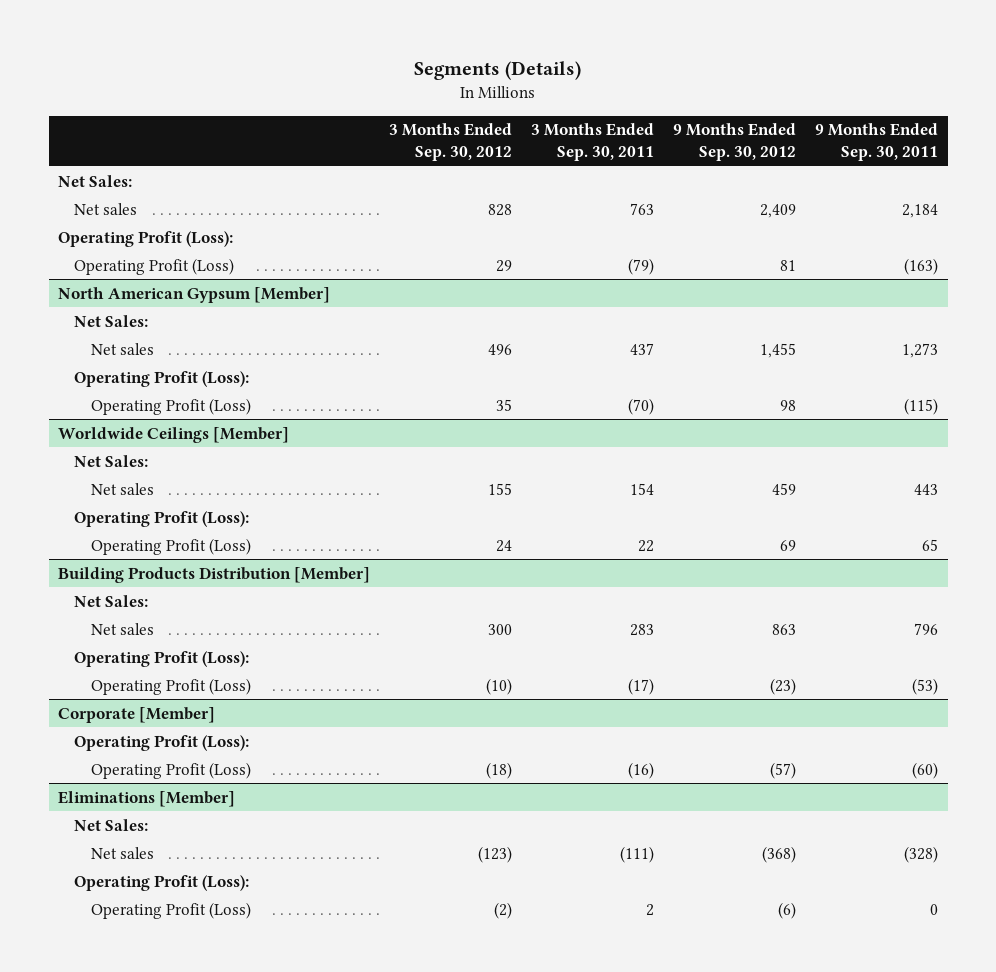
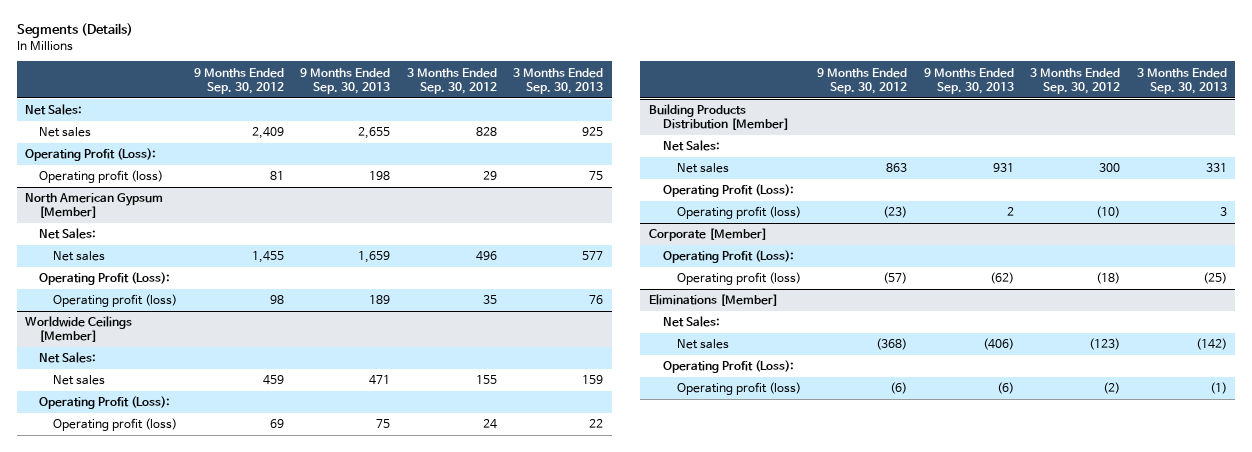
[531,123,655,162] 3 Months Ended Sep. 30, 2011 -> none
[815,123,939,162] 9 Months Ended Sep. 30, 2011 -> none
none -> [300,67,391,94] 9 Months Ended Sep. 30, 2013
none -> [513,67,604,94] 3 Months Ended Sep. 30, 2013
[74,257,235,275] Operating Profit (Loss) -> [39,170,164,184] Operating profit (loss)
[90,397,251,415] Operating Profit (Loss) -> [53,294,178,308] Operating profit (loss)
[90,537,251,555] Operating Profit (Loss) -> [53,418,178,432] Operating profit (loss)
[90,677,251,695] Operating Profit (Loss) -> [676,206,801,220] Operating profit (loss)
[90,761,251,779] Operating Profit (Loss) -> [676,272,801,286] Operating profit (loss)
[90,901,251,919] Operating Profit (Loss) -> [676,382,801,396] Operating profit (loss)

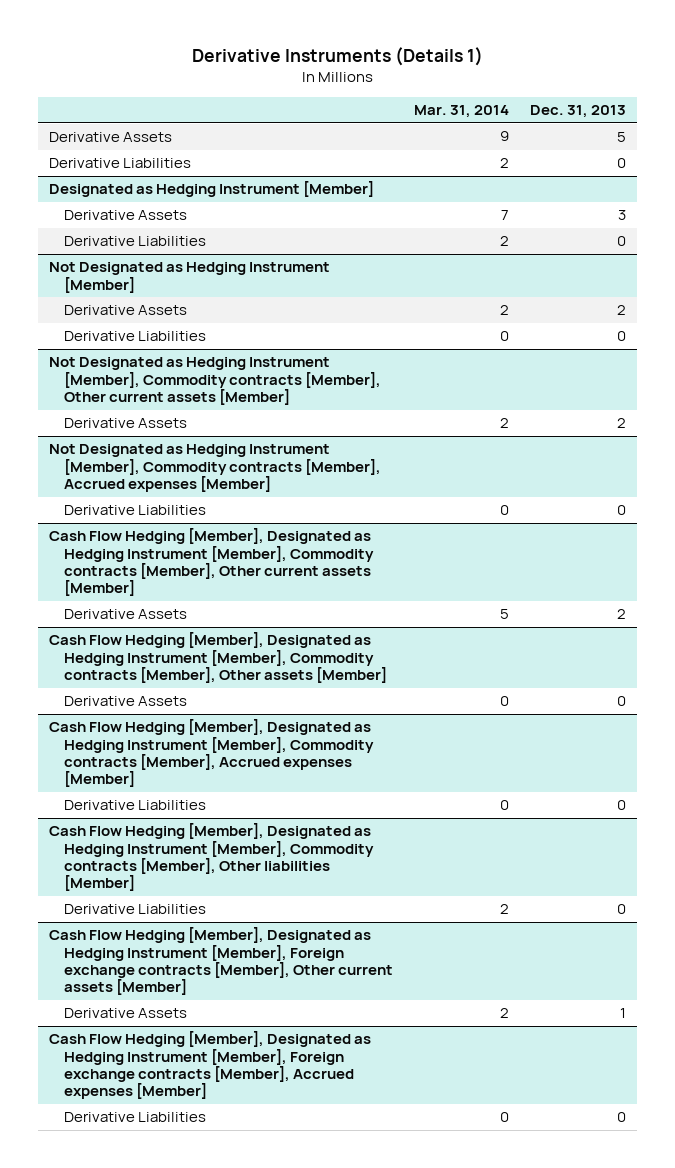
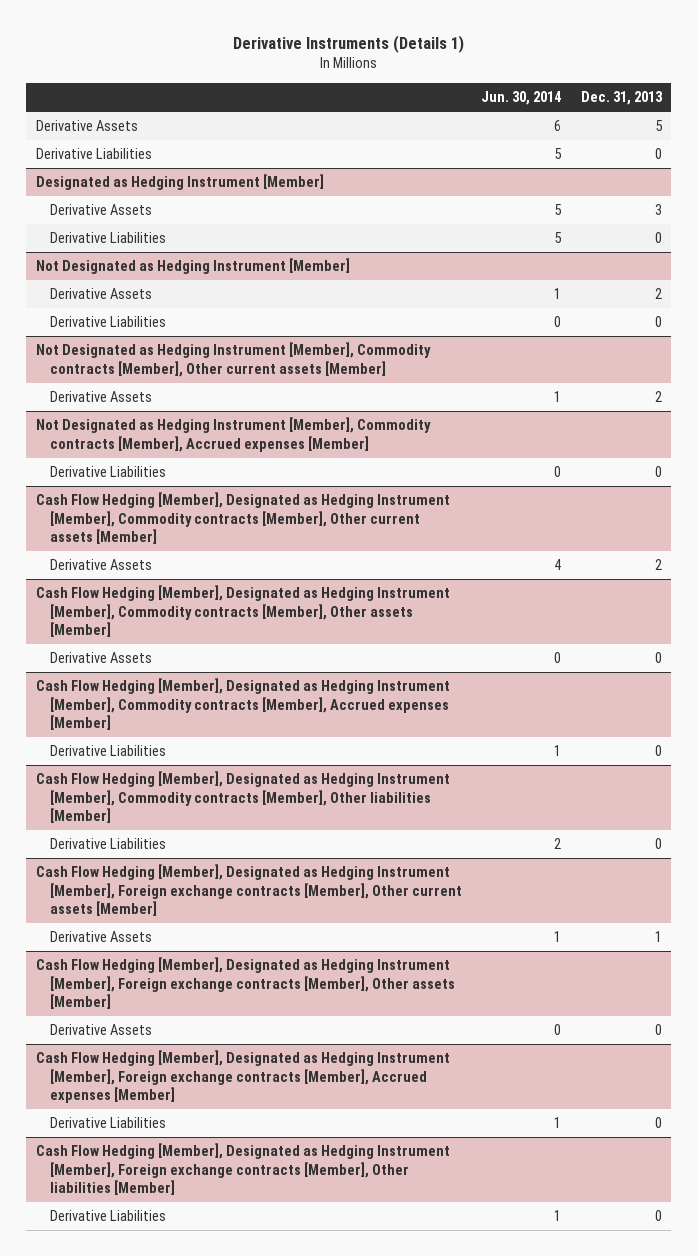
[414,105,510,119] Mar. 31, 2014 -> none
none -> [481,90,562,105] Jun. 30, 2014
none -> [36,957,456,1009] Cash Flow Hedging [Member], Designated as Hedging Instrument [Member], Foreign exchange contracts [Member], Other assets [Member]
none -> [50,1024,153,1036] Derivative Assets
none -> [36,1143,451,1195] Cash Flow Hedging [Member], Designated as Hedging Instrument [Member], Foreign exchange contracts [Member], Other liabilities [Member]
none -> [50,1210,167,1222] Derivative Liabilities

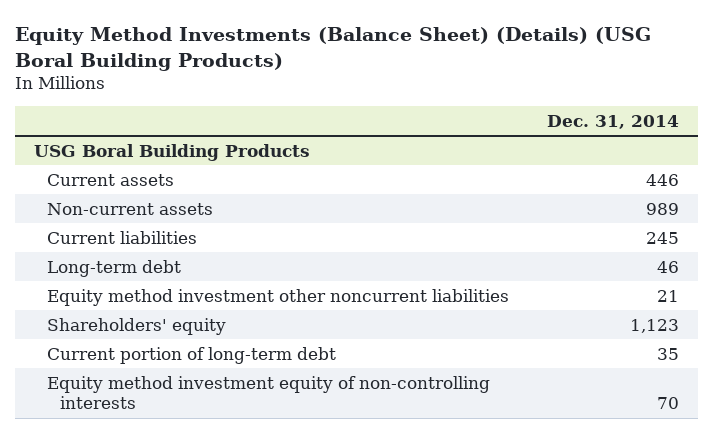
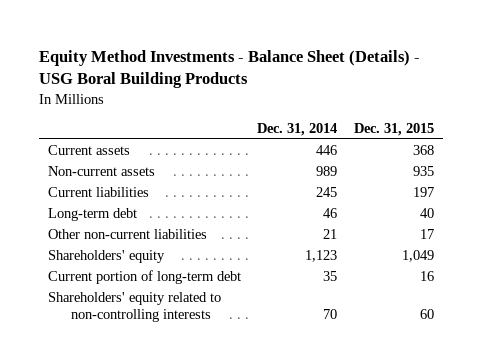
[15,27,652,71] Equity Method Investments (Balance Sheet) (Details) (USG Boral Building Products) -> [39,49,421,89] Equity Method Investments - Balance Sheet (Details) - USG Boral Building Products
none -> [354,123,435,137] Dec. 31, 2015
[34,143,311,161] USG Boral Building Products -> none
[47,288,510,306] Equity method investment other noncurrent liabilities -> [47,229,207,240] Other non-current liabilities
[47,375,491,410] Equity method investment equity of non-controlling interests -> [47,292,221,323] Shareholders' equity related to non-controlling interests

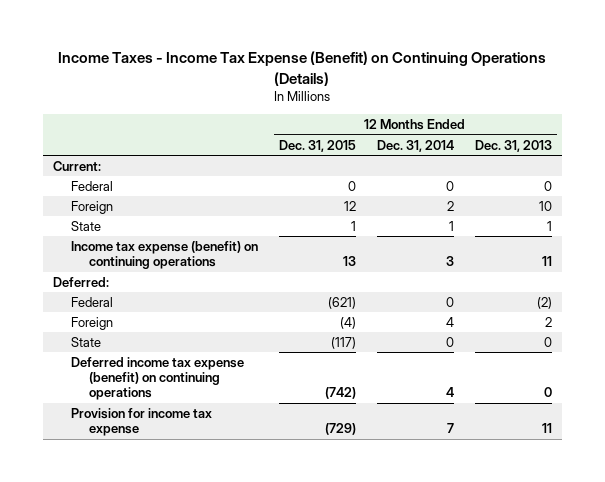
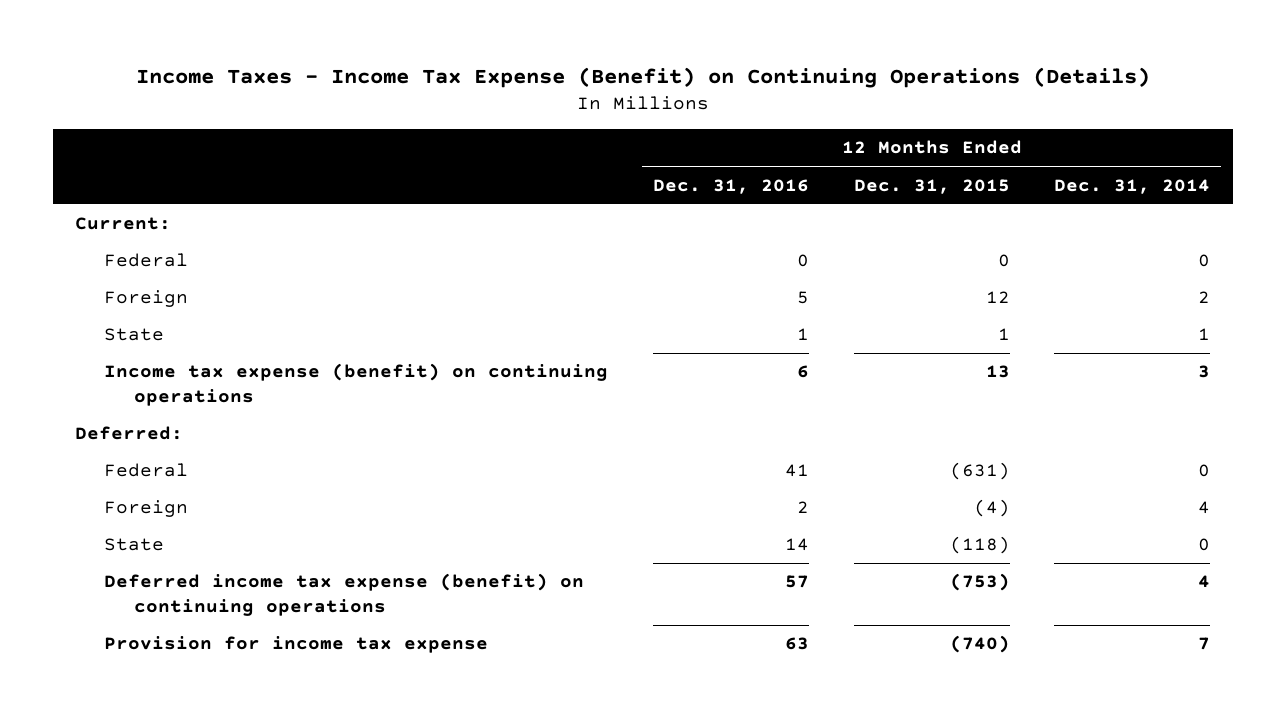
[474,139,552,152] Dec. 31, 2013 -> none
none -> [653,178,810,194] Dec. 31, 2016
[328,296,357,309] (621) -> [949,462,1010,481] (631)
[331,336,357,349] (117) -> [949,536,1010,555] (118)
[325,387,357,400] (742) -> [949,573,1010,592] (753)
[325,423,357,436] (729) -> [949,635,1010,654] (740)

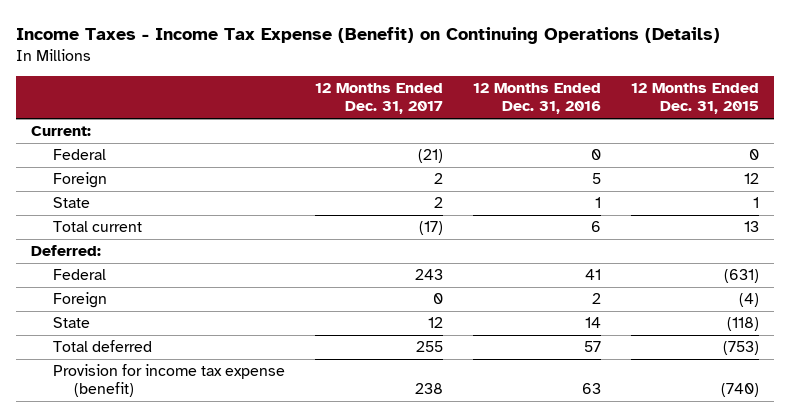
[1054,178,1211,194] Dec. 31, 2014 -> none
none -> [314,83,443,115] 12 Months Ended Dec. 31, 2017
[104,363,609,406] Income tax expense (benefit) on continuing operations -> [52,221,142,233] Total current
[104,573,585,616] Deferred income tax expense (benefit) on continuing operations -> [52,340,152,353] Total deferred
[104,636,489,654] Provision for income tax expense -> [52,364,285,398] Provision for income tax expense (benefit)

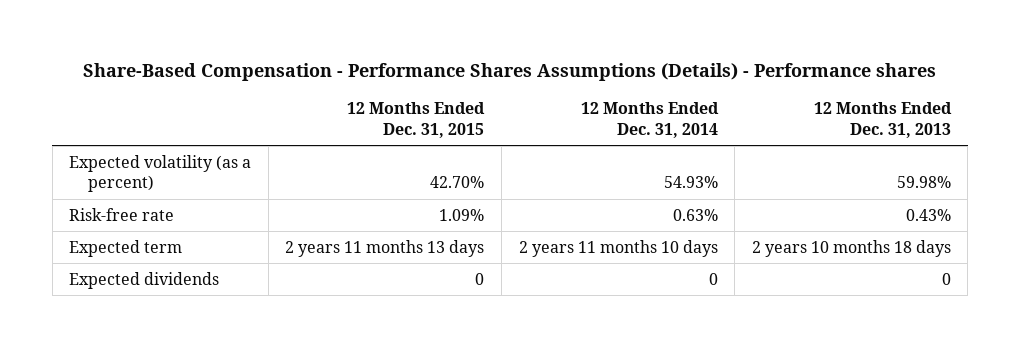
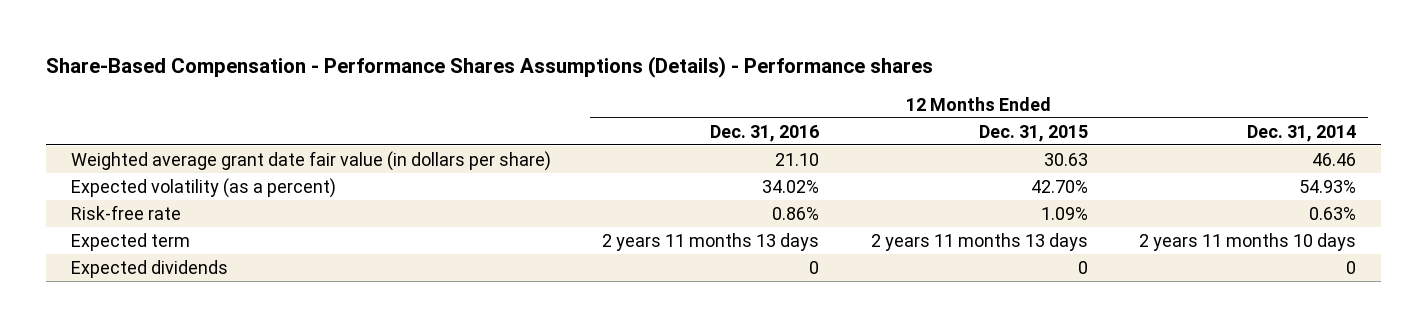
[813,102,952,138] 12 Months Ended Dec. 31, 2013 -> none
none -> [710,124,820,142] Dec. 31, 2016
none -> [71,150,552,171] Weighted average grant date fair value (in dollars per share)

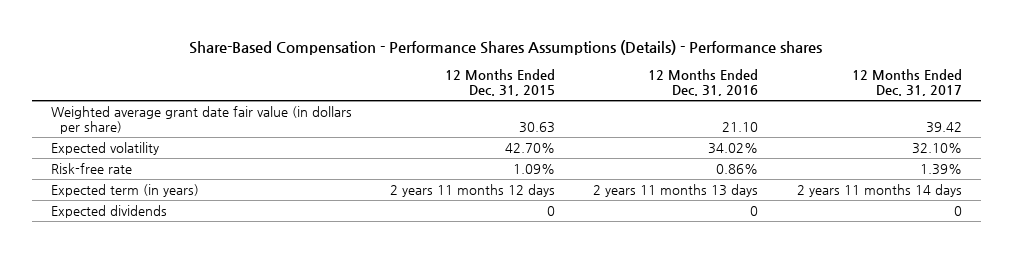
[1246,124,1356,142] Dec. 31, 2014 -> none
none -> [851,69,962,97] 12 Months Ended Dec. 31, 2017
[71,177,337,198] Expected volatility (as a percent) -> [51,141,160,155] Expected volatility
[71,232,191,251] Expected term -> [51,183,200,197] Expected term (in years)
[870,232,1088,251] 2 years 11 months 13 days -> [390,183,556,197] 2 years 11 months 12 days

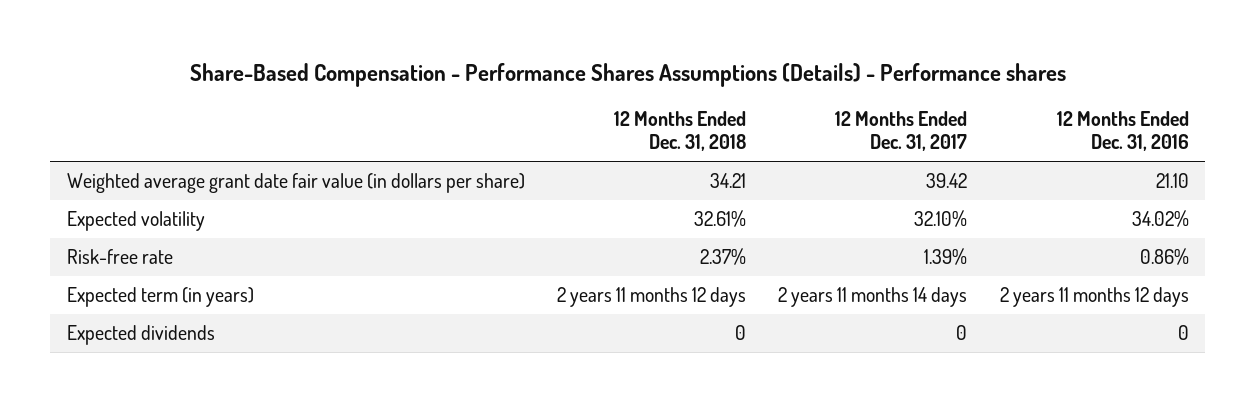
[445,69,556,97] 12 Months Ended Dec. 31, 2015 -> none
none -> [613,110,746,152] 12 Months Ended Dec. 31, 2018
[593,183,759,197] 2 years 11 months 13 days -> [999,286,1189,307] 2 years 11 months 12 days

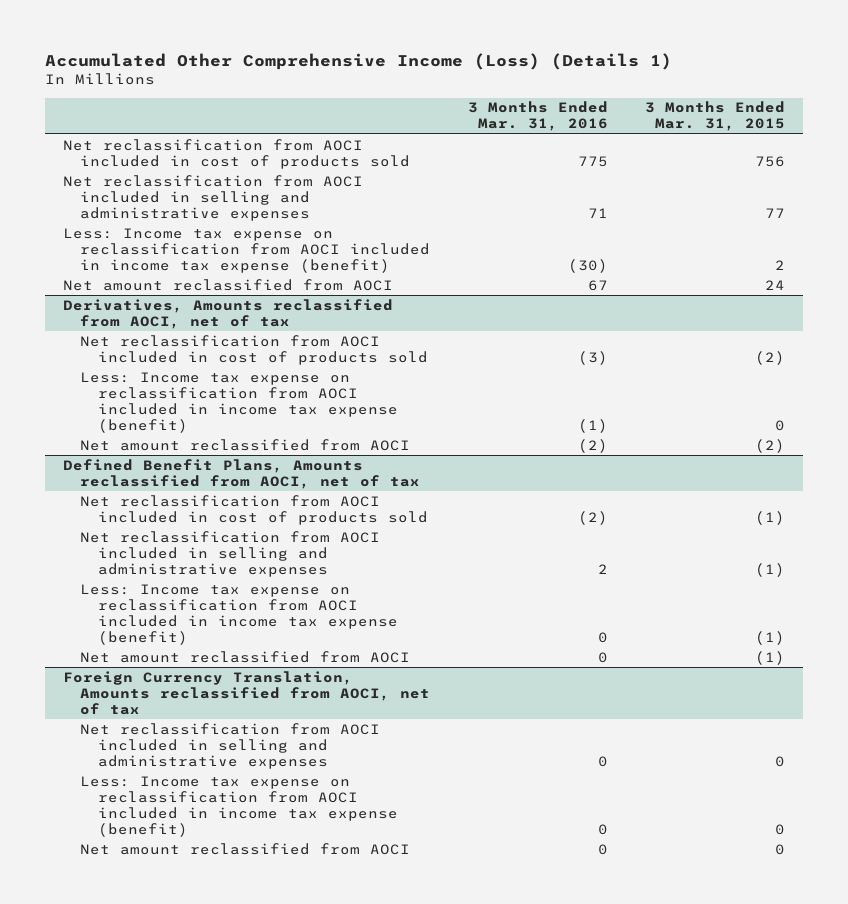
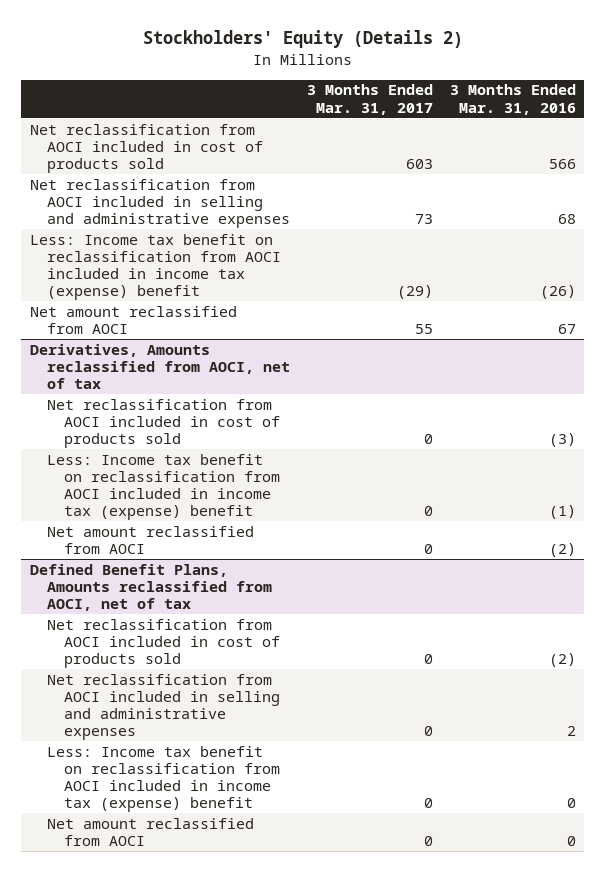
[44,52,672,70] Accumulated Other Comprehensive Income (Loss) (Details 1) -> [142,30,463,49] Stockholders' Equity (Details 2)
[644,101,785,132] 3 Months Ended Mar. 31, 2015 -> none
none -> [306,84,433,115] 3 Months Ended Mar. 31, 2017
[577,155,608,167] 775 -> [548,159,576,170] 566
[587,208,608,219] 71 -> [557,214,576,225] 68
[63,227,431,274] Less: Income tax expense on reclassification from AOCI included in income tax expense (benefit) -> [29,233,281,301] Less: Income tax benefit on reclassification from AOCI included in income tax (expense) benefit
[567,259,608,274] (30) -> [539,285,576,300] (26)
[80,371,398,434] Less: Income tax expense on reclassification from AOCI included in income tax expense (benefit) -> [46,453,280,521] Less: Income tax benefit on reclassification from AOCI included in income tax (expense) benefit
[80,650,411,663] Net amount reclassified from AOCI -> none
[63,670,431,716] Foreign Currency Translation, Amounts reclassified from AOCI, net of tax -> none
[80,722,381,770] Net reclassification from AOCI included in selling and administrative expenses -> none
[80,775,398,838] Less: Income tax expense on reclassification from AOCI included in income tax expense (benefit) -> none
[80,583,398,646] Less: Income tax expense on reclassification from AOCI included in income tax expense (benefit) -> [46,745,280,813] Less: Income tax benefit on reclassification from AOCI included in income tax (expense) benefit

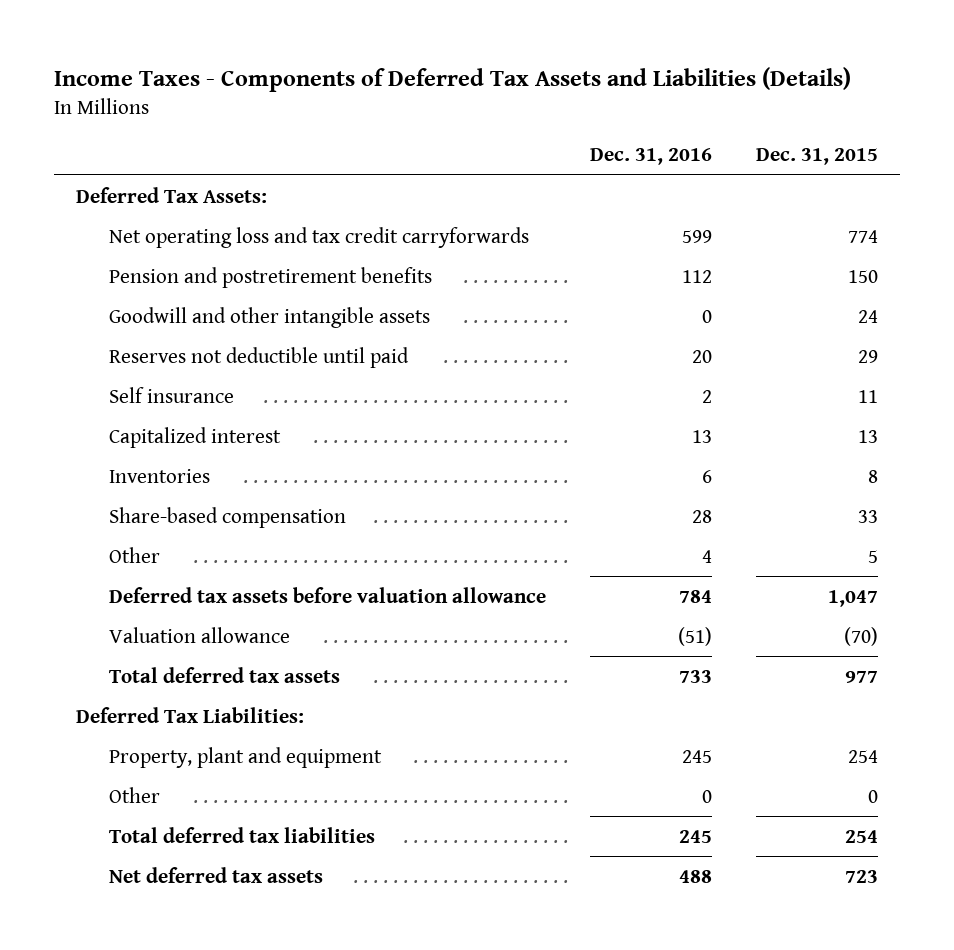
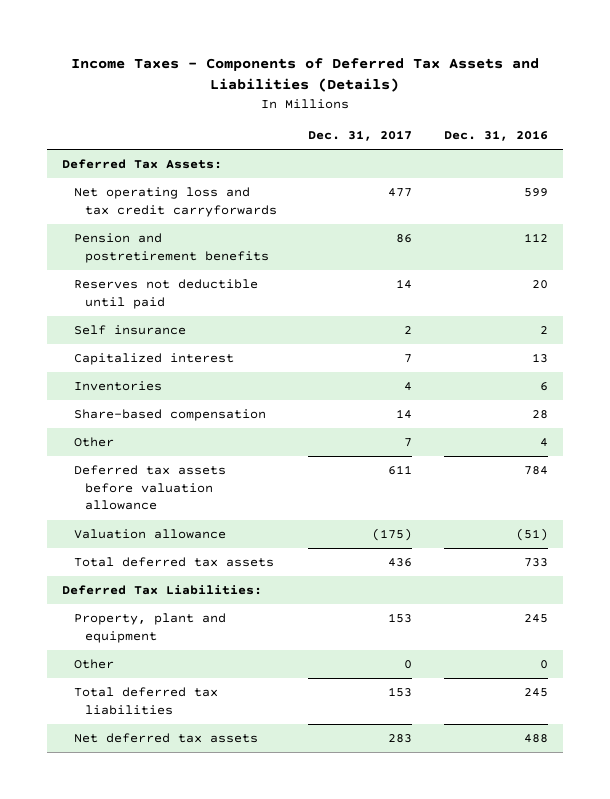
[756,148,879,166] Dec. 31, 2015 -> none
none -> [308,130,413,142] Dec. 31, 2017
[108,306,430,328] Goodwill and other intangible assets -> none

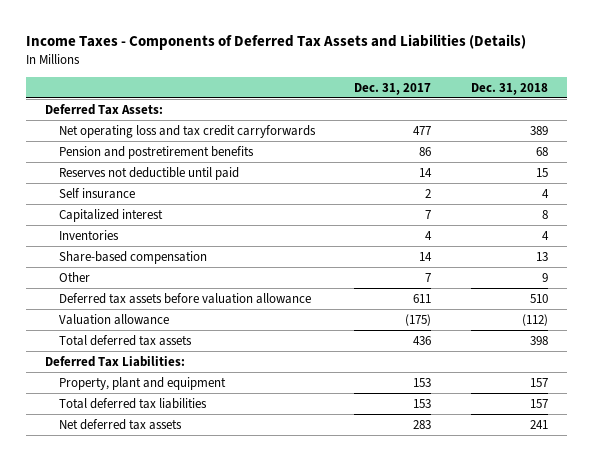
[443,130,548,142] Dec. 31, 2016 -> none
none -> [470,82,548,95] Dec. 31, 2018
[73,659,114,670] Other -> none

